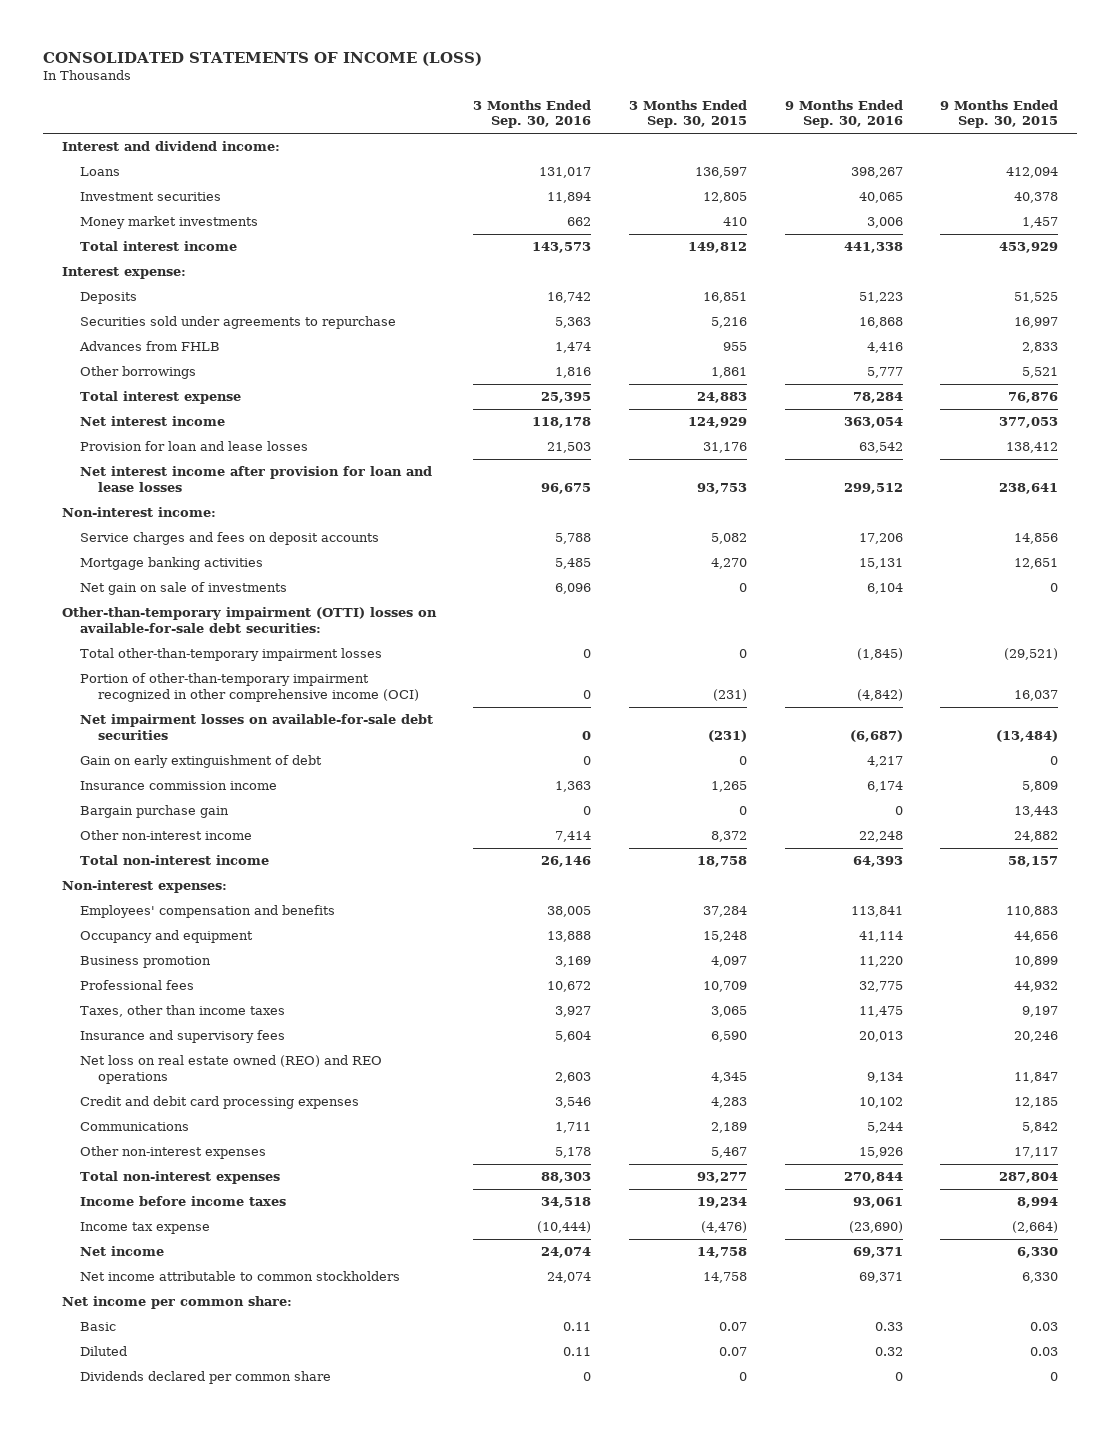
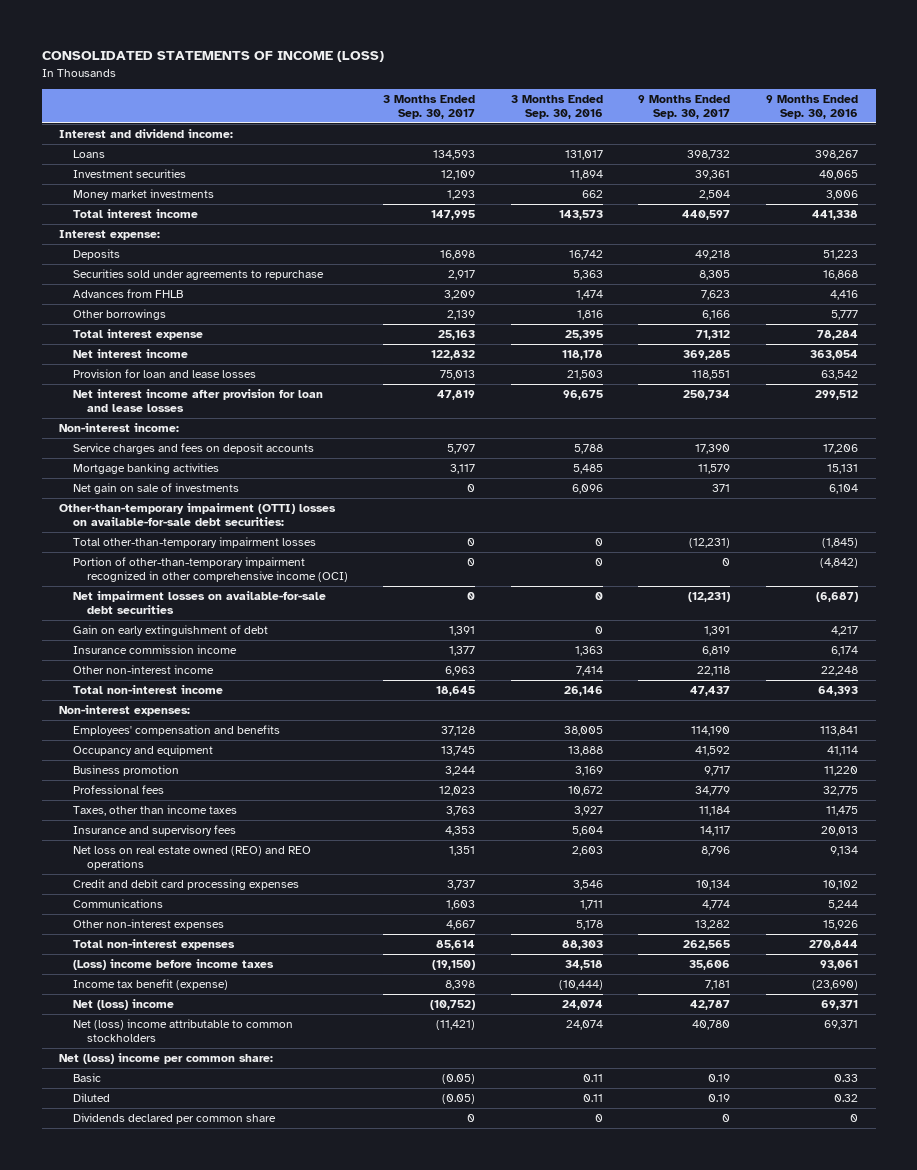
[629,99,748,129] 3 Months Ended Sep. 30, 2015 -> none
[940,99,1059,129] 9 Months Ended Sep. 30, 2015 -> none
none -> [383,94,476,119] 3 Months Ended Sep. 30, 2017
none -> [638,94,731,119] 9 Months Ended Sep. 30, 2017
[79,805,229,819] Bargain purchase gain -> none
[79,1196,286,1207] Income before income taxes -> [73,959,275,971] (Loss) income before income taxes
[79,1222,210,1235] Income tax expense -> [73,979,229,991] Income tax benefit (expense)
[79,1246,164,1257] Net income -> [73,999,175,1011] Net (loss) income
[79,1271,400,1282] Net income attributable to common stockholders -> [73,1019,294,1043] Net (loss) income attributable to common stockholders
[61,1296,292,1310] Net income per common share: -> [59,1053,274,1065] Net (loss) income per common share:

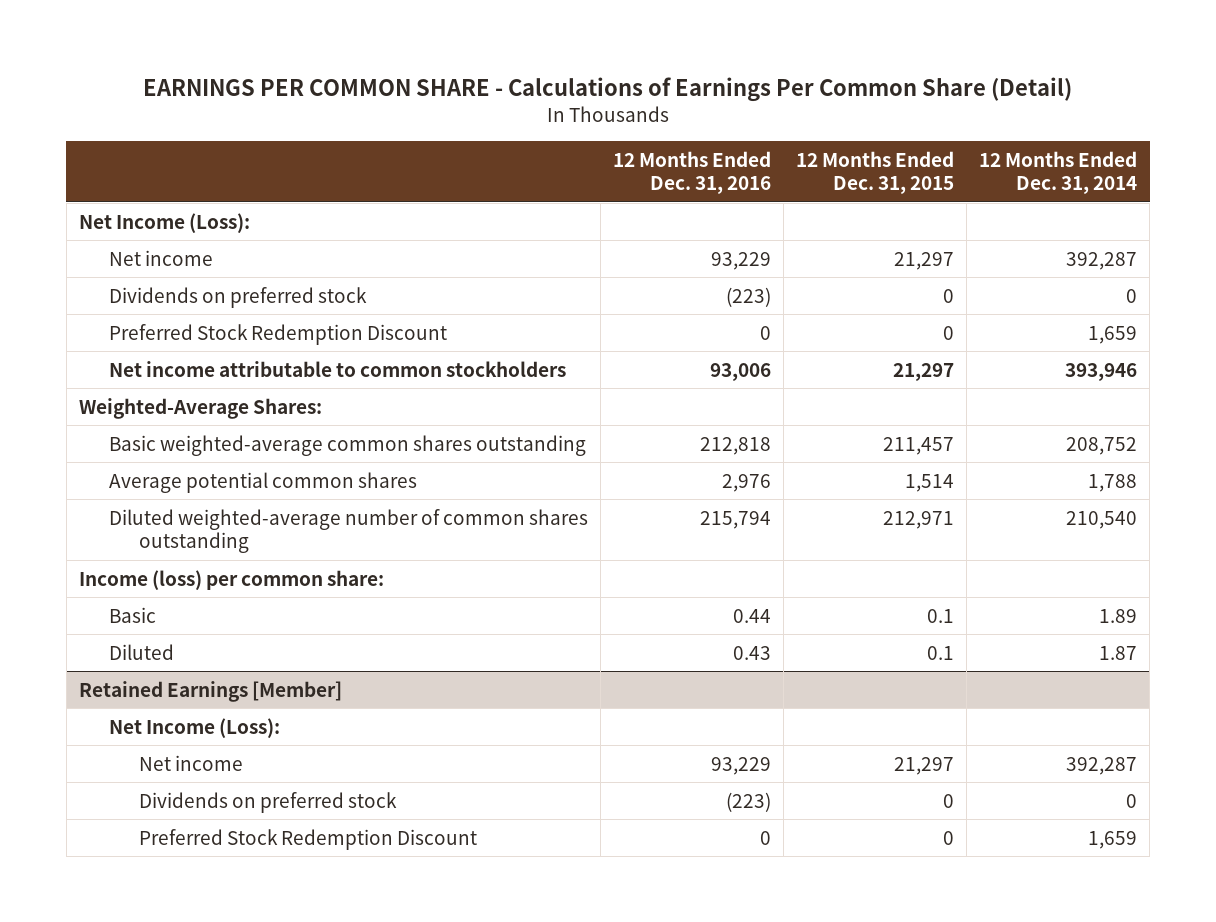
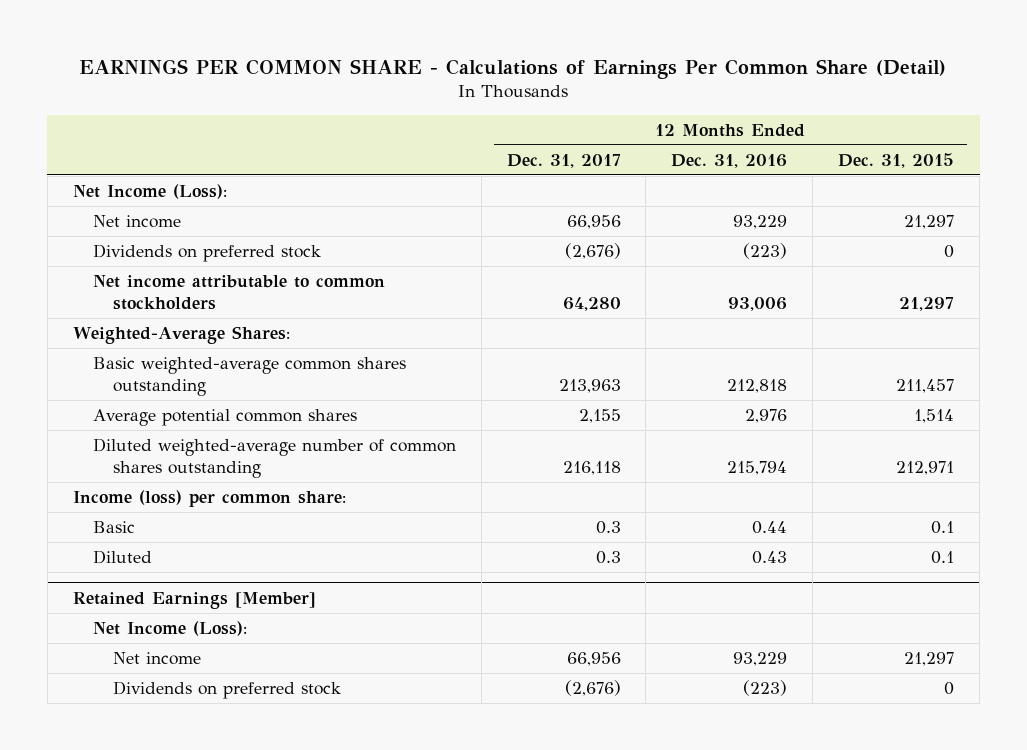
[979,150,1138,195] 12 Months Ended Dec. 31, 2014 -> none
none -> [506,153,621,168] Dec. 31, 2017
[108,323,447,345] Preferred Stock Redemption Discount -> none
[138,828,477,850] Preferred Stock Redemption Discount -> none

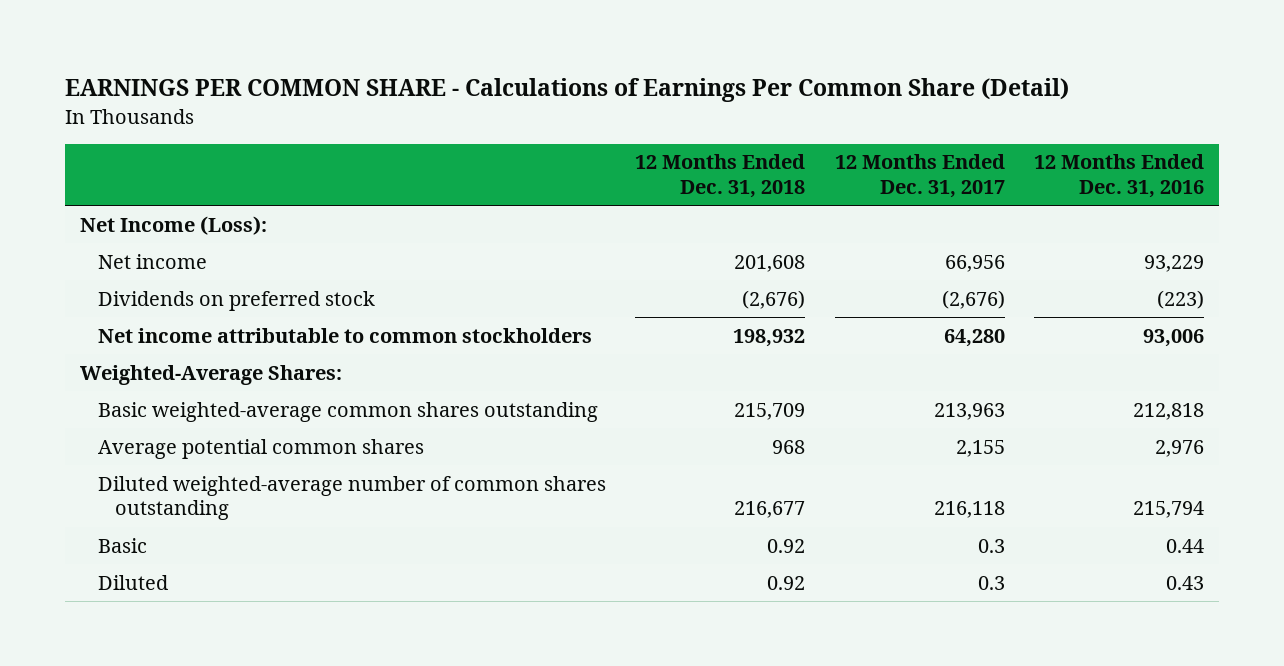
[838,152,955,168] Dec. 31, 2015 -> none
none -> [635,154,806,198] 12 Months Ended Dec. 31, 2018
[72,490,346,508] Income (loss) per common share: -> none
[72,591,316,609] Retained Earnings [Member] -> none
[92,621,247,637] Net Income (Loss): -> none
[112,652,201,666] Net income -> none
[112,681,341,700] Dividends on preferred stock -> none

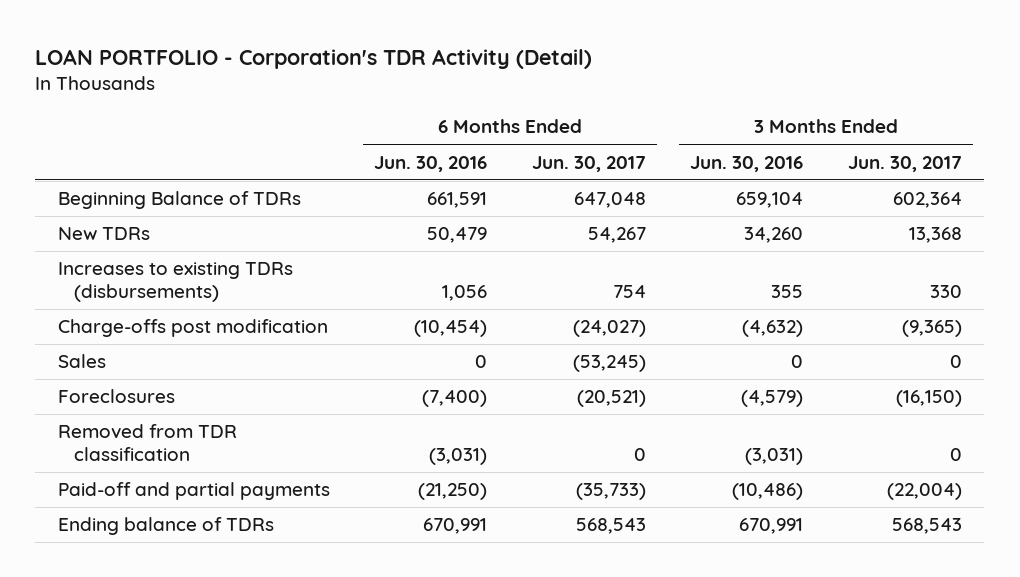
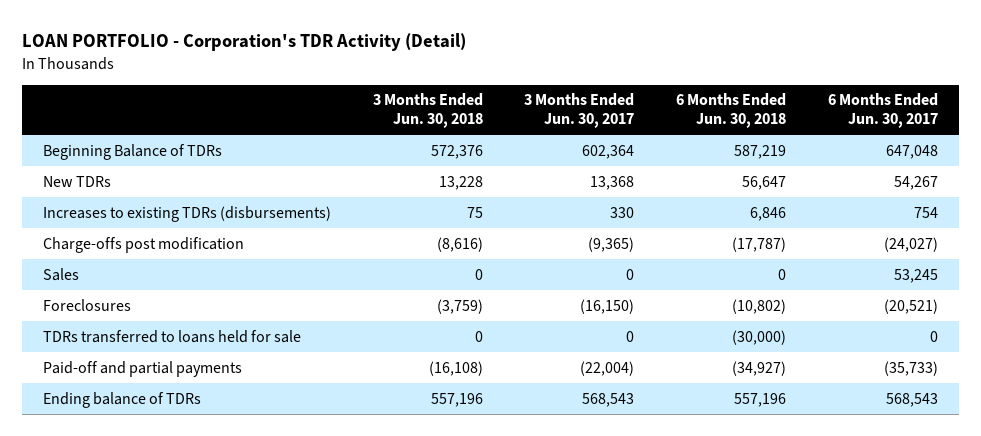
[374,155,488,172] Jun. 30, 2016 -> none
[690,155,804,172] Jun. 30, 2016 -> none
none -> [372,93,483,129] 3 Months Ended Jun. 30, 2018
none -> [676,93,787,129] 6 Months Ended Jun. 30, 2018
[572,355,646,373] (53,245) -> [893,268,938,283] 53,245
[57,424,237,462] Removed from TDR classification -> none
none -> [42,329,301,343] TDRs transferred to loans held for sale

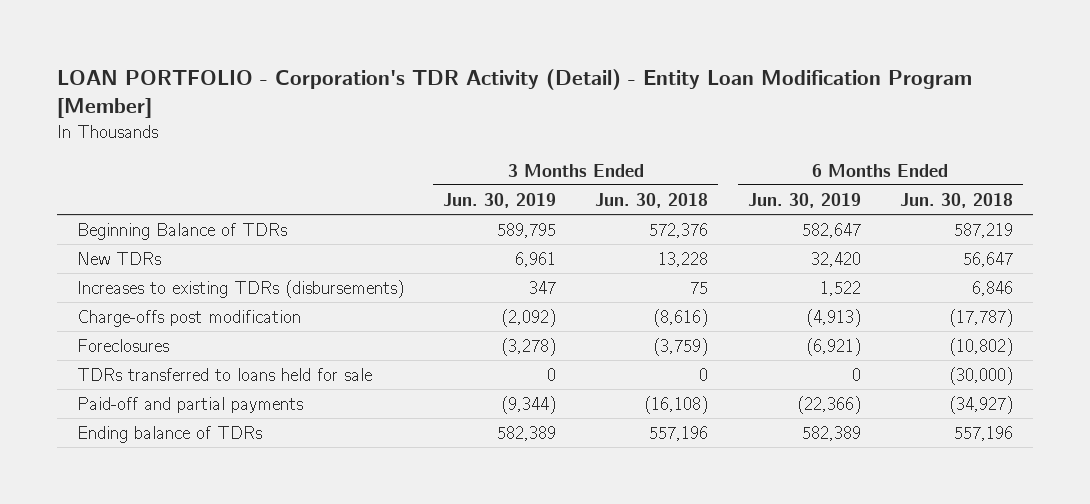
[22,33,467,52] LOAN PORTFOLIO - Corporation's TDR Activity (Detail) -> [57,69,973,119] LOAN PORTFOLIO - Corporation's TDR Activity (Detail) - Entity Loan Modification Program [Member]
[524,93,635,129] 3 Months Ended Jun. 30, 2017 -> none
[827,93,938,129] 6 Months Ended Jun. 30, 2017 -> none
none -> [443,192,557,208] Jun. 30, 2019
none -> [747,192,861,208] Jun. 30, 2019
[42,267,79,281] Sales -> none

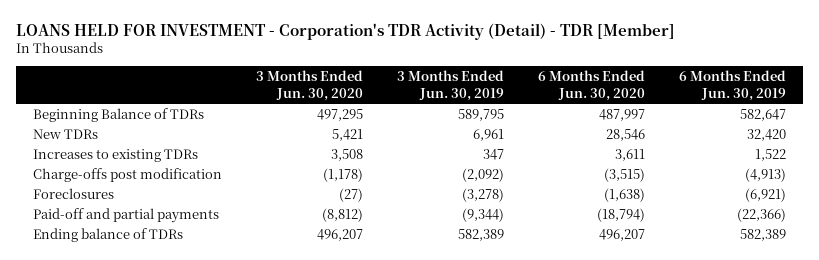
[57,69,973,119] LOAN PORTFOLIO - Corporation's TDR Activity (Detail) - Entity Loan Modification Program [Member] -> [15,22,675,40] LOANS HELD FOR INVESTMENT - Corporation's TDR Activity (Detail) - TDR [Member]
[595,192,709,208] Jun. 30, 2018 -> none
[899,192,1013,208] Jun. 30, 2018 -> none
none -> [255,70,363,101] 3 Months Ended Jun. 30, 2020
none -> [538,70,646,101] 6 Months Ended Jun. 30, 2020
[76,279,404,298] Increases to existing TDRs (disbursements) -> [32,148,198,162] Increases to existing TDRs
[76,367,372,381] TDRs transferred to loans held for sale -> none

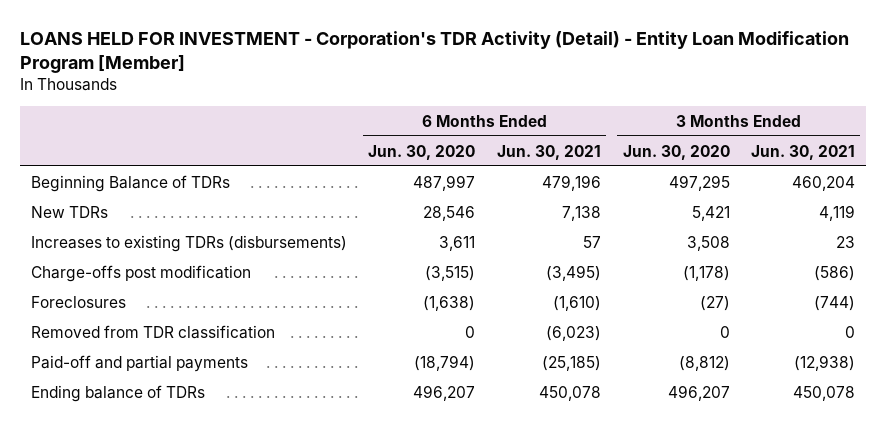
[15,22,675,40] LOANS HELD FOR INVESTMENT - Corporation's TDR Activity (Detail) - TDR [Member] -> [20,30,850,74] LOANS HELD FOR INVESTMENT - Corporation's TDR Activity (Detail) - Entity Loan Modification Program [Member]
[396,70,504,101] 3 Months Ended Jun. 30, 2019 -> none
[679,70,787,101] 6 Months Ended Jun. 30, 2019 -> none
none -> [496,144,601,160] Jun. 30, 2021
none -> [751,144,856,160] Jun. 30, 2021
[32,148,198,162] Increases to existing TDRs -> [30,234,347,252] Increases to existing TDRs (disbursements)
none -> [30,324,275,339] Removed from TDR classification

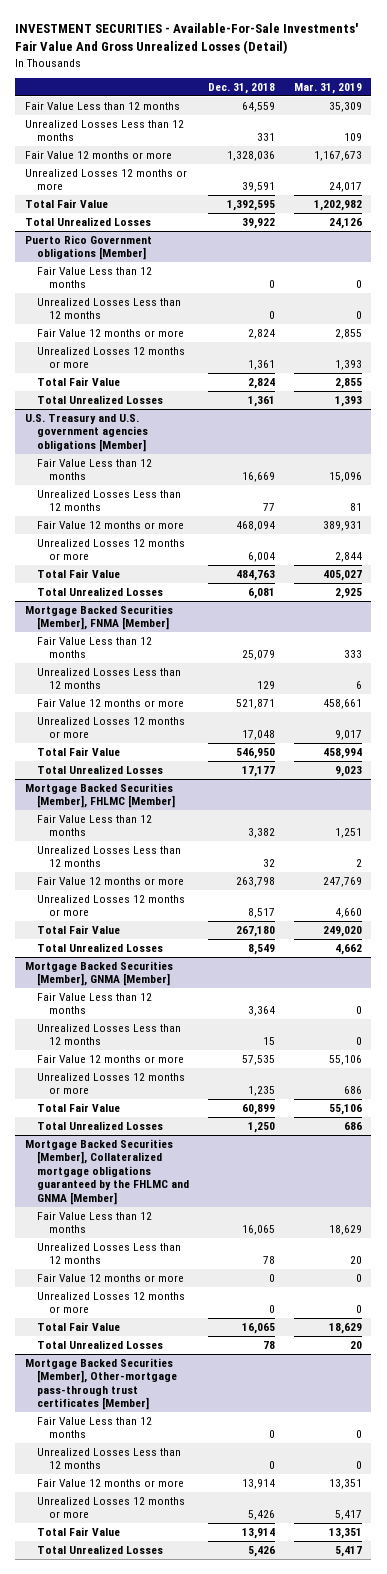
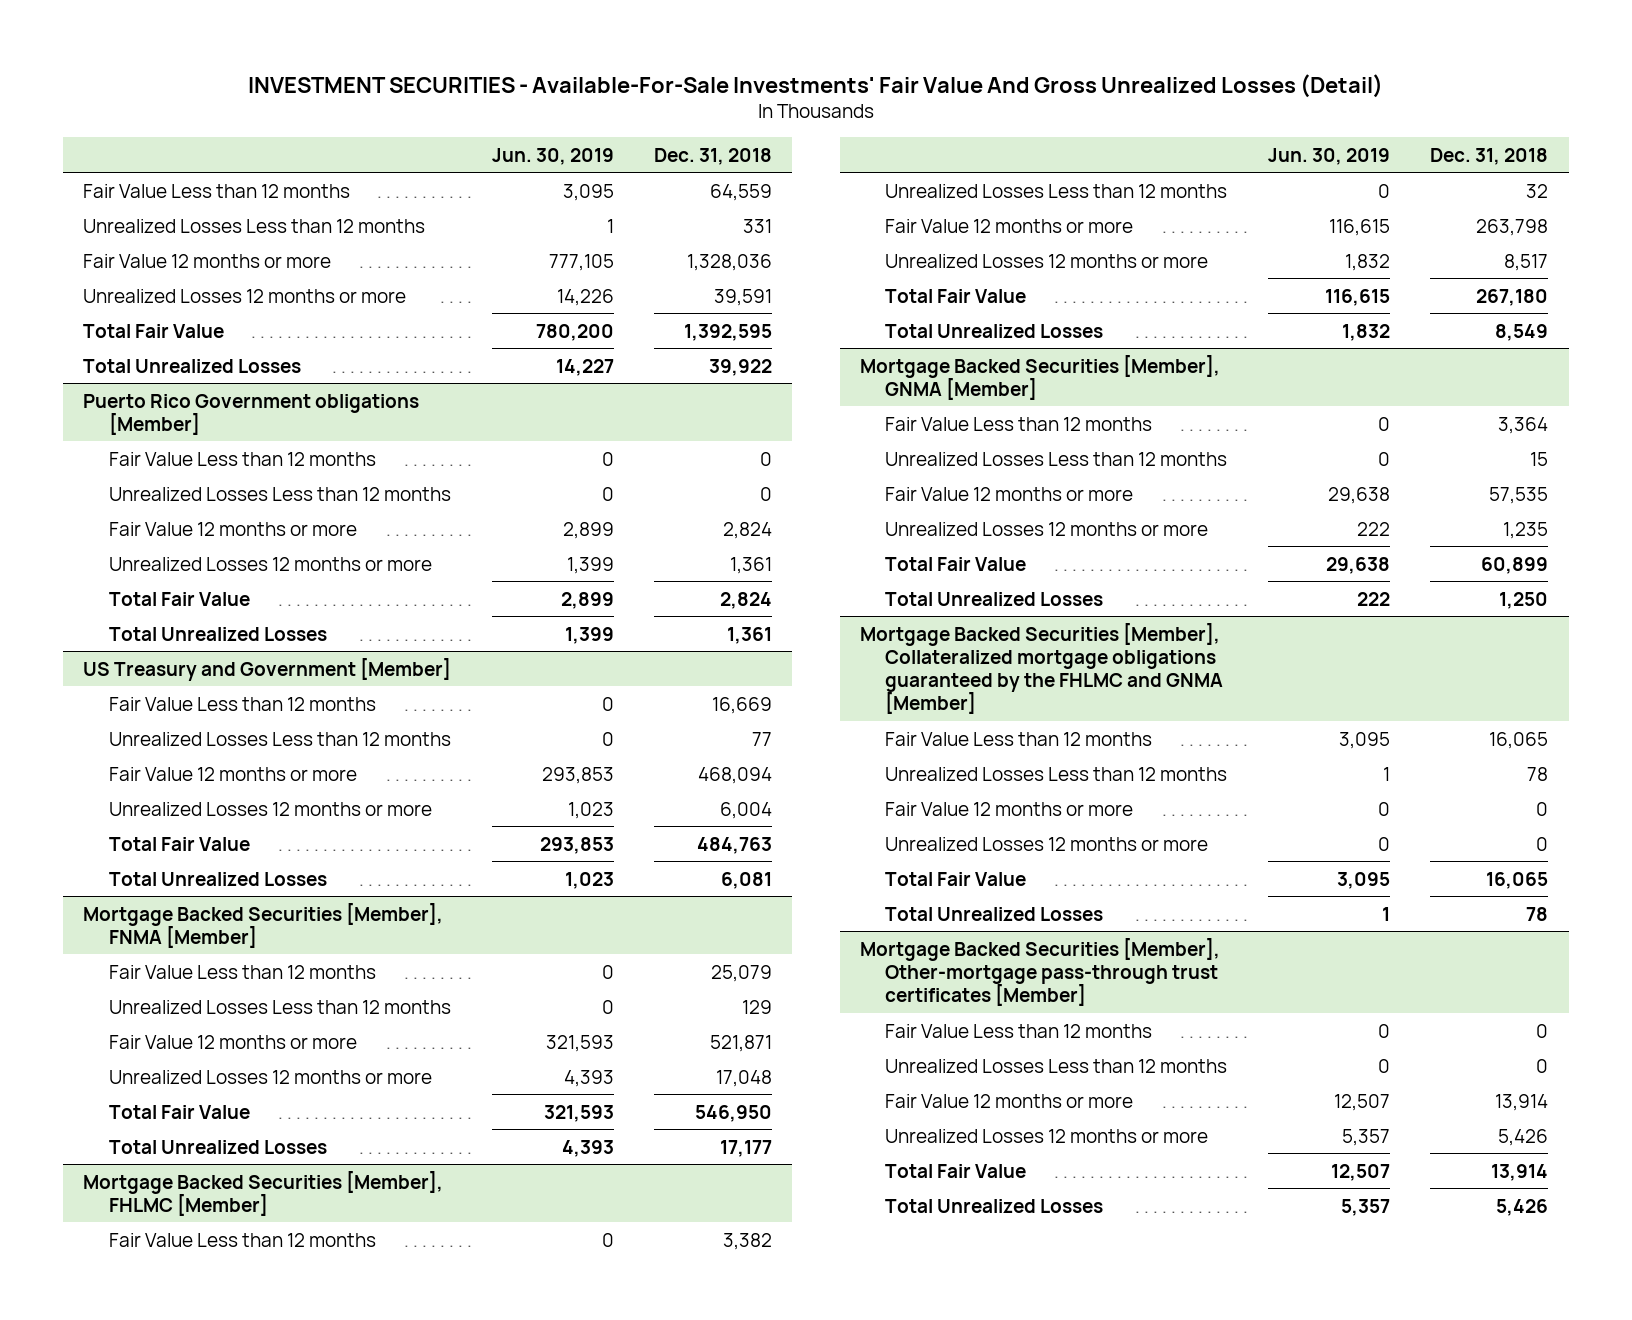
[293,83,362,95] Mar. 31, 2019 -> none
none -> [491,147,614,165] Jun. 30, 2019
[24,414,149,452] U.S. Treasury and U.S. government agencies obligations [Member] -> [83,657,452,681] US Treasury and Government [Member]

